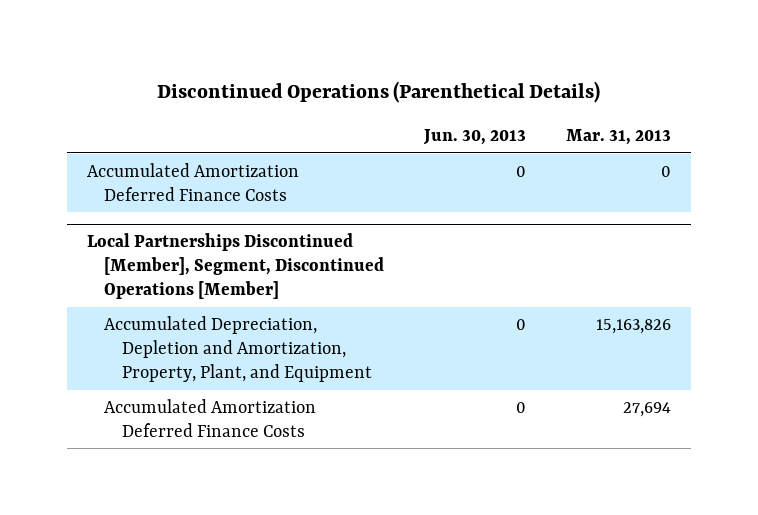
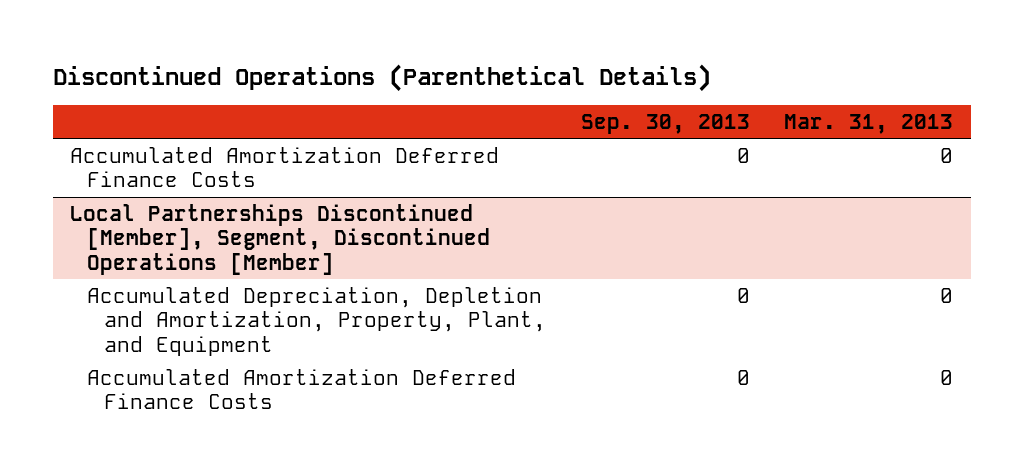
[423,129,527,146] Jun. 30, 2013 -> none
none -> [580,113,750,134] Sep. 30, 2013
[596,318,672,334] 15,163,826 -> [940,287,954,303] 0
[623,401,672,417] 27,694 -> [940,369,954,385] 0

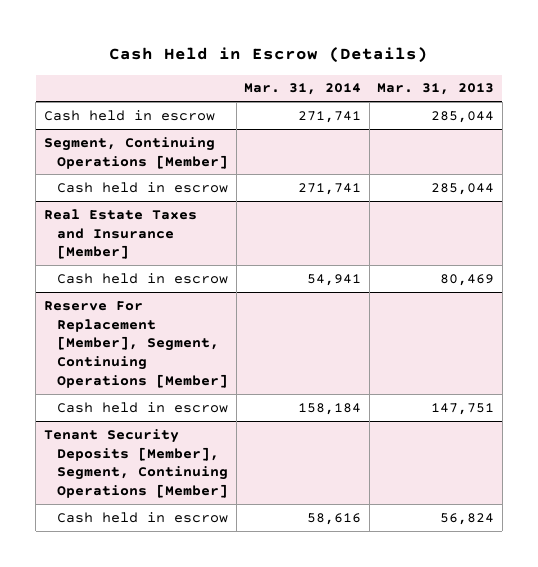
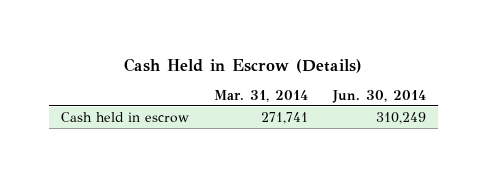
[377,83,495,96] Mar. 31, 2013 -> none
none -> [331,90,426,104] Jun. 30, 2014
[43,136,229,169] Segment, Continuing Operations [Member] -> none
[57,181,229,193] Cash held in escrow -> none
[43,208,197,260] Real Estate Taxes and Insurance [Member] -> none
[57,272,229,284] Cash held in escrow -> none
[43,300,229,388] Reserve For Replacement [Member], Segment, Continuing Operations [Member] -> none
[57,401,229,413] Cash held in escrow -> none
[43,428,229,499] Tenant Security Deposits [Member], Segment, Continuing Operations [Member] -> none
[57,511,229,523] Cash held in escrow -> none

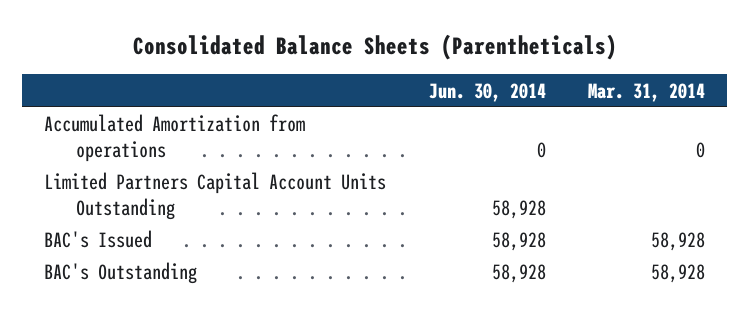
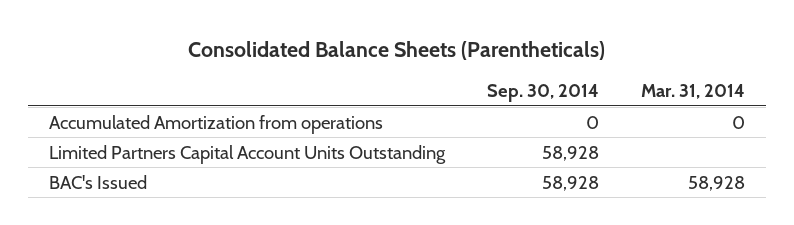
[428,82,546,102] Jun. 30, 2014 -> none
none -> [487,84,600,103] Sep. 30, 2014
[43,262,197,285] BAC's Outstanding -> none

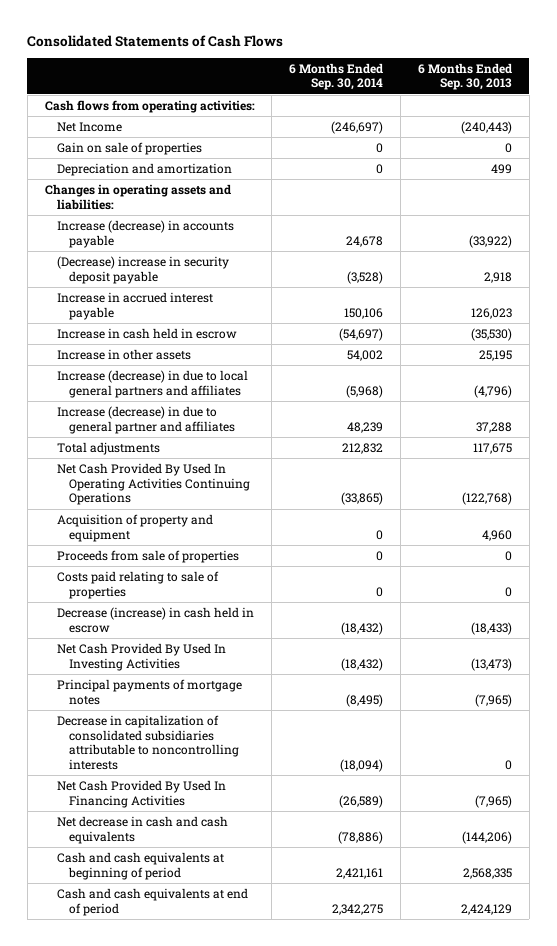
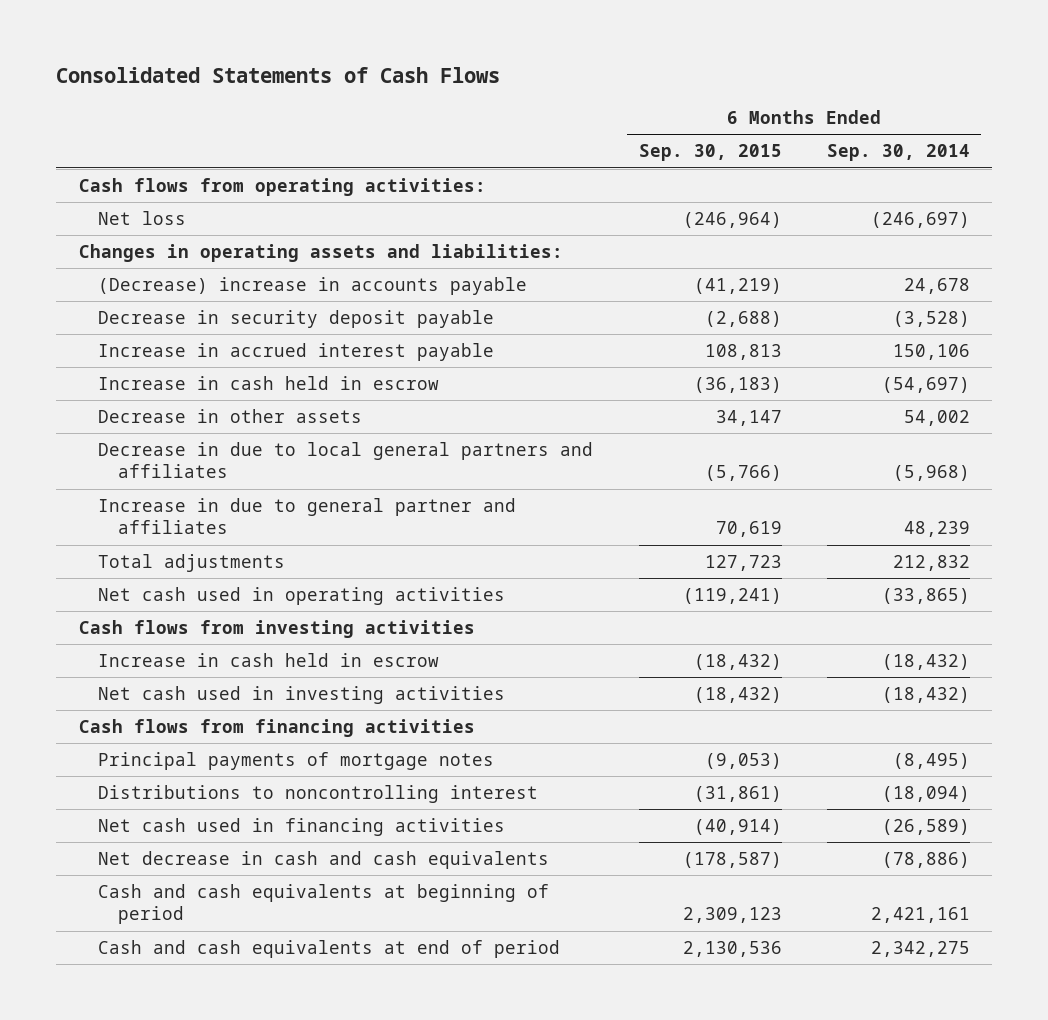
[417,62,512,91] 6 Months Ended Sep. 30, 2013 -> none
none -> [638,144,782,162] Sep. 30, 2015
[56,141,202,155] Gain on sale of properties -> none
[56,162,232,176] Depreciation and amortization -> none
[56,121,122,132] Net Income -> [98,211,187,226] Net loss
[56,219,234,248] Increase (decrease) in accounts payable -> [98,277,528,296] (Decrease) increase in accounts payable
[56,255,229,284] (Decrease) increase in security deposit payable -> [98,310,495,329] Decrease in security deposit payable
[56,348,191,360] Increase in other assets -> [98,409,363,424] Decrease in other assets
[56,369,248,398] Increase (decrease) in due to local general partners and affiliates -> [98,442,594,479] Decrease in due to local general partners and affiliates
[56,405,235,434] Increase (decrease) in due to general partner and affiliates -> [98,498,517,535] Increase in due to general partner and affiliates
[56,513,213,542] Acquisition of property and equipment -> none
[56,549,239,563] Proceeds from sale of properties -> none
[56,570,219,599] Costs paid relating to sale of properties -> none
[56,462,250,506] Net Cash Provided By Used In Operating Activities Continuing Operations -> [98,587,506,606] Net cash used in operating activities
none -> [78,620,475,639] Cash flows from investing activities
[56,606,254,633] Decrease (increase) in cash held in escrow -> [98,653,440,668] Increase in cash held in escrow
[56,642,226,671] Net Cash Provided By Used In Investing Activities -> [98,686,506,705] Net cash used in investing activities
none -> [78,719,475,738] Cash flows from financing activities
[56,714,239,770] Decrease in capitalization of consolidated subsidiaries attributable to noncontrolling interests -> [98,785,539,804] Distributions to noncontrolling interest
[56,779,226,808] Net Cash Provided By Used In Financing Activities -> [98,818,506,837] Net cash used in financing activities

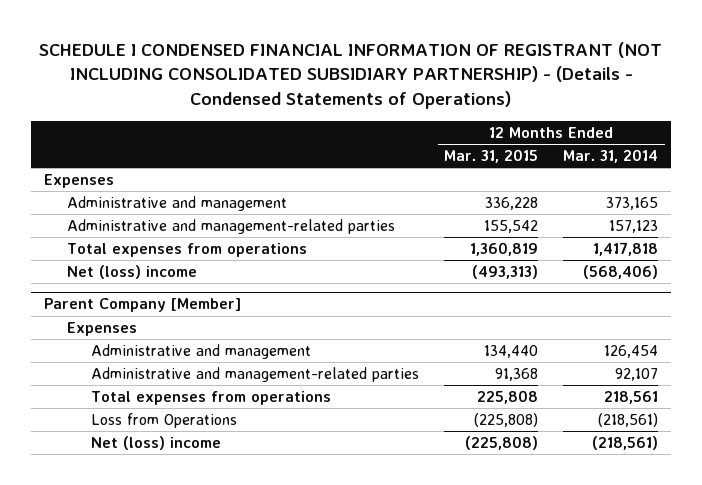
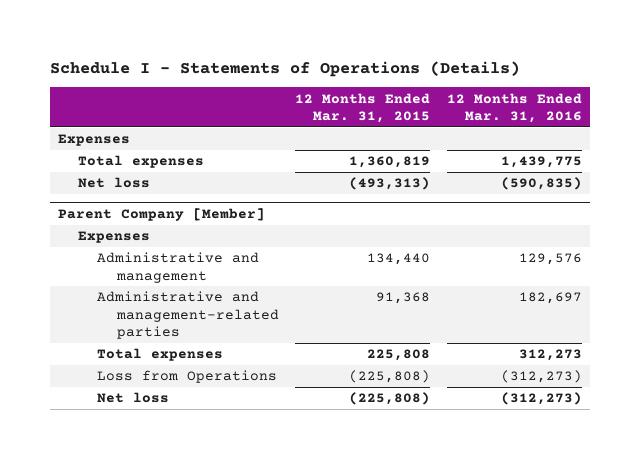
[38,41,662,110] SCHEDULE I CONDENSED FINANCIAL INFORMATION OF REGISTRANT (NOT INCLUDING CONSOLIDATED SUBSIDIARY PARTNERSHIP) - (Details - Condensed Statements of Operations) -> [49,60,520,77] Schedule I - Statements of Operations (Details)
[563,149,659,164] Mar. 31, 2014 -> none
none -> [446,92,582,124] 12 Months Ended Mar. 31, 2016
[67,195,288,211] Administrative and management -> none
[67,218,396,234] Administrative and management-related parties -> none
[67,242,308,257] Total expenses from operations -> [77,155,204,169] Total expenses
[67,264,198,279] Net (loss) income -> [77,177,150,189] Net loss
[90,390,331,405] Total expenses from operations -> [97,348,224,362] Total expenses
[90,435,221,450] Net (loss) income -> [97,392,170,404] Net loss

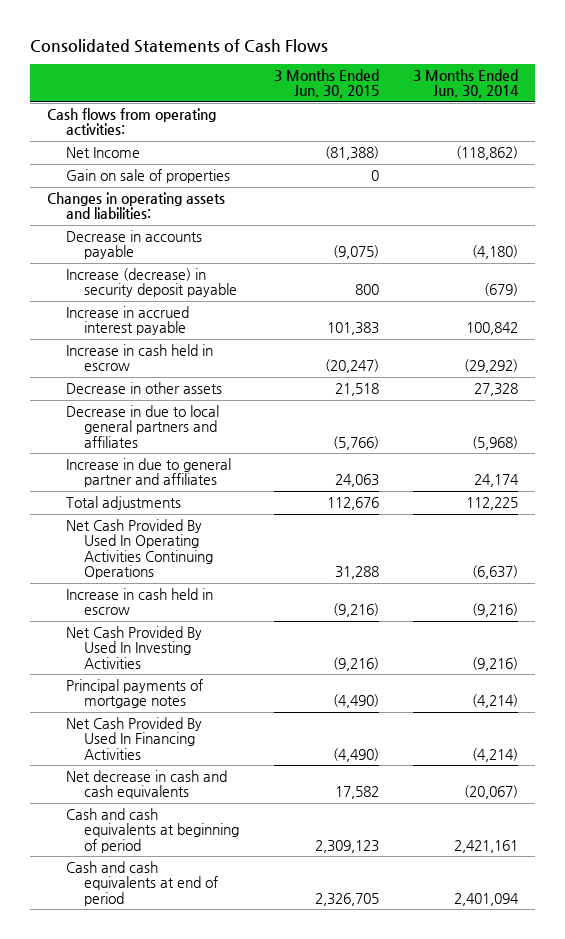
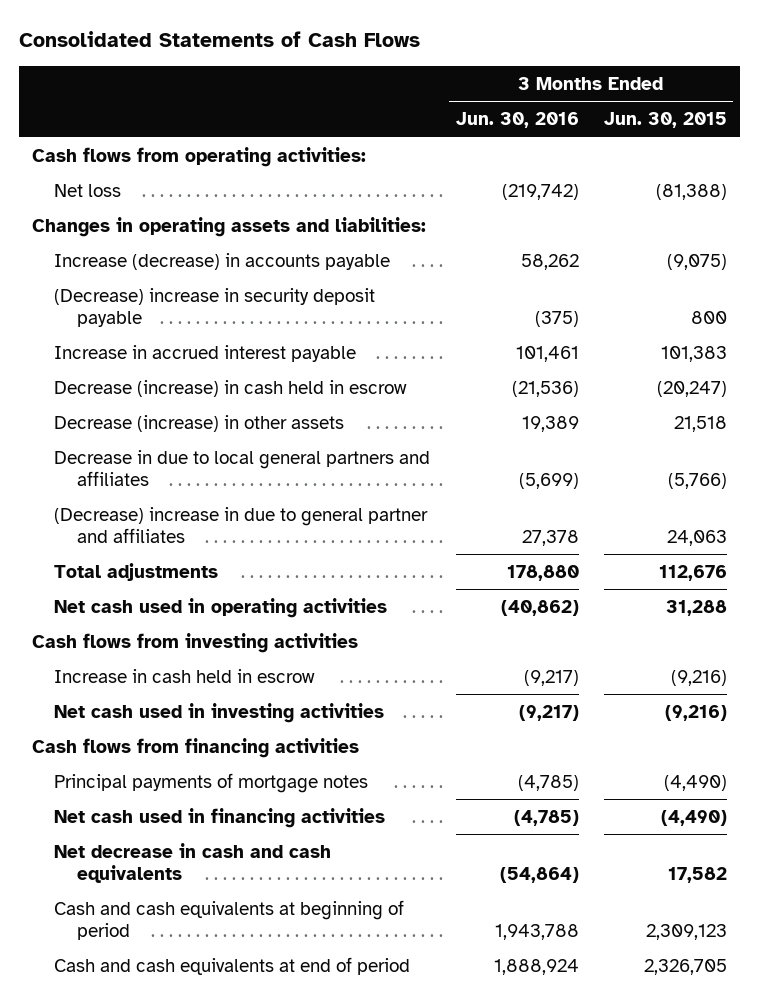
[412,68,519,99] 3 Months Ended Jun. 30, 2014 -> none
none -> [455,112,579,129] Jun. 30, 2016
[65,169,230,184] Gain on sale of properties -> none
[65,147,140,159] Net Income -> [54,183,122,197] Net loss
[65,230,202,260] Decrease in accounts payable -> [54,252,391,270] Increase (decrease) in accounts payable
[65,268,238,298] Increase (decrease) in security deposit payable -> [54,287,376,327] (Decrease) increase in security deposit payable
[65,344,213,372] Increase in cash held in escrow -> [54,379,408,397] Decrease (increase) in cash held in escrow
[65,382,222,395] Decrease in other assets -> [54,414,345,432] Decrease (increase) in other assets
[65,458,231,488] Increase in due to general partner and affiliates -> [54,506,429,543] (Decrease) increase in due to general partner and affiliates
[65,519,214,579] Net Cash Provided By Used In Operating Activities Continuing Operations -> [54,597,388,618] Net cash used in operating activities
none -> [31,632,358,653] Cash flows from investing activities
[65,626,202,669] Net Cash Provided By Used In Investing Activities -> [54,702,385,723] Net cash used in investing activities
none -> [31,737,359,758] Cash flows from financing activities
[65,717,202,760] Net Cash Provided By Used In Financing Activities -> [54,807,386,828] Net cash used in financing activities

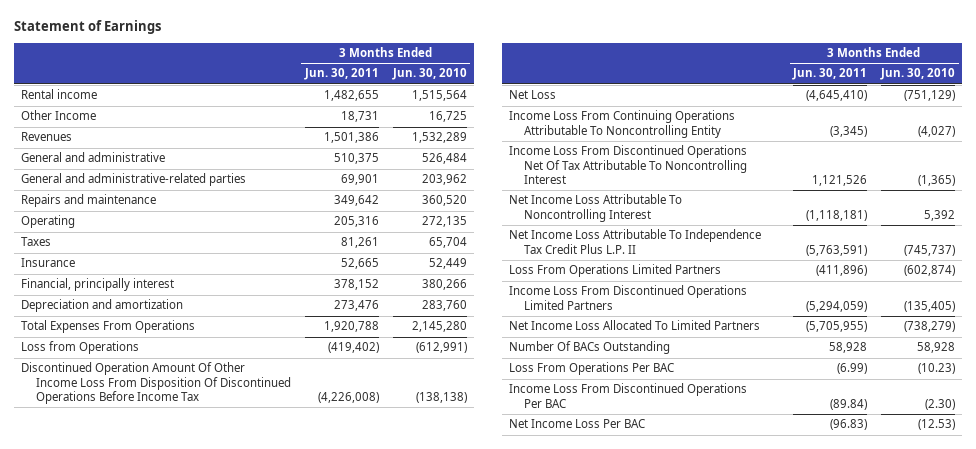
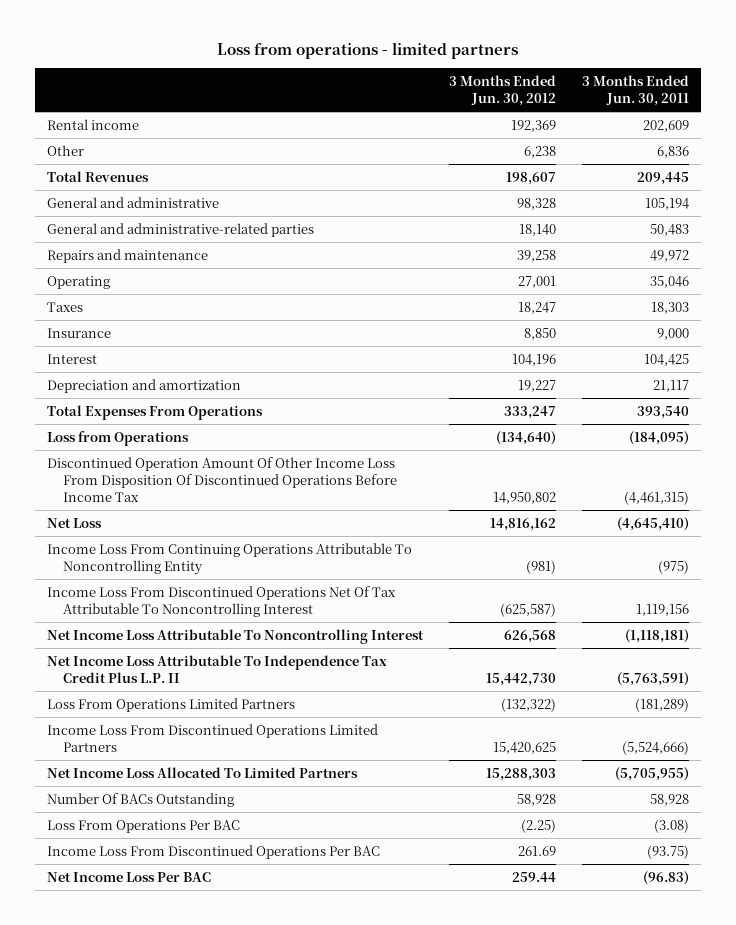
[13,20,161,35] Statement of Earnings -> [216,41,518,59] Loss from operations - limited partners
[391,68,467,81] Jun. 30, 2010 -> none
none -> [448,74,556,106] 3 Months Ended Jun. 30, 2012
[323,90,379,102] 1,482,655 -> [642,119,689,132] 202,609
[20,110,96,121] Other Income -> [47,144,85,156] Other
[340,111,379,123] 18,731 -> [656,145,689,158] 6,836
[20,132,72,142] Revenues -> [47,170,150,182] Total Revenues
[323,132,379,144] 1,501,386 -> [636,171,689,185] 209,445
[333,153,379,165] 510,375 -> [644,197,689,210] 105,194
[340,174,379,186] 69,901 -> [649,223,689,236] 50,483
[333,195,379,207] 349,642 -> [649,249,689,262] 49,972
[333,216,379,228] 205,316 -> [649,275,689,288] 35,046
[340,237,379,249] 81,261 -> [650,301,689,314] 18,303
[340,258,379,270] 52,665 -> [656,327,689,340] 9,000
[20,278,174,292] Financial, principally interest -> [47,353,98,364] Interest
[333,279,379,291] 378,152 -> [643,353,689,366] 104,425
[333,300,379,312] 273,476 -> [652,379,689,392] 21,117
[323,321,379,333] 1,920,788 -> [636,405,689,419] 393,540
[327,342,379,354] (419,402) -> [628,430,689,445] (184,095)
[317,391,379,403] (4,226,008) -> [623,490,689,505] (4,461,315)
[830,125,868,137] (3,345) -> [657,559,689,574] (975)
[812,174,868,186] 1,121,526 -> [635,603,689,616] 1,119,156
[816,265,868,277] (411,896) -> [634,697,689,712] (181,289)
[806,300,868,312] (5,294,059) -> [621,740,689,755] (5,524,666)
[837,363,868,375] (6.99) -> [653,818,689,833] (3.08)
[830,398,868,410] (89.84) -> [646,844,689,859] (93.75)

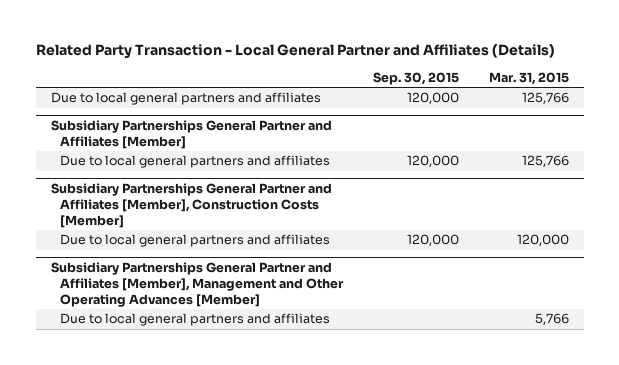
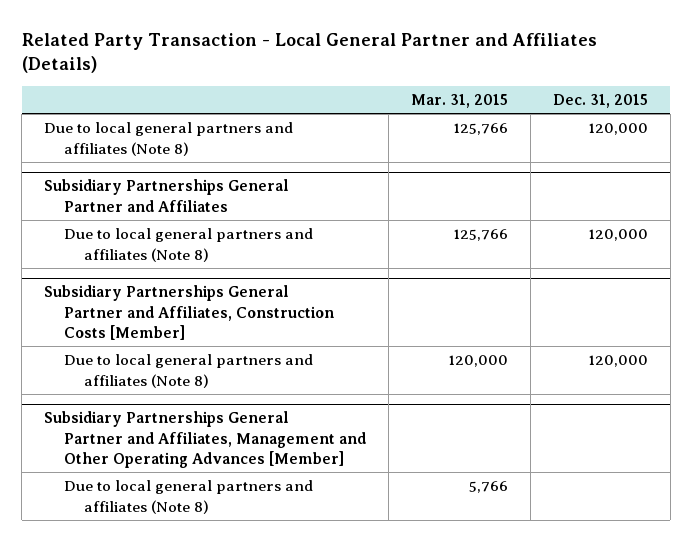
[372,71,459,85] Sep. 30, 2015 -> none
none -> [552,93,648,108] Dec. 31, 2015
[50,92,321,106] Due to local general partners and affiliates -> [43,122,293,156] Due to local general partners and affiliates (Note 8)
[50,120,332,150] Subsidiary Partnerships General Partner and Affiliates [Member] -> [43,179,289,212] Subsidiary Partnerships General Partner and Affiliates
[60,155,331,169] Due to local general partners and affiliates -> [63,228,313,262] Due to local general partners and affiliates (Note 8)
[50,183,332,228] Subsidiary Partnerships General Partner and Affiliates [Member], Construction Costs [Member] -> [43,285,334,340] Subsidiary Partnerships General Partner and Affiliates, Construction Costs [Member]
[60,234,331,248] Due to local general partners and affiliates -> [63,354,313,388] Due to local general partners and affiliates (Note 8)
[50,262,345,307] Subsidiary Partnerships General Partner and Affiliates [Member], Management and Other Operating Advances [Member] -> [43,411,366,468] Subsidiary Partnerships General Partner and Affiliates, Management and Other Operating Advances [Member]
[60,313,331,327] Due to local general partners and affiliates -> [63,480,313,514] Due to local general partners and affiliates (Note 8)

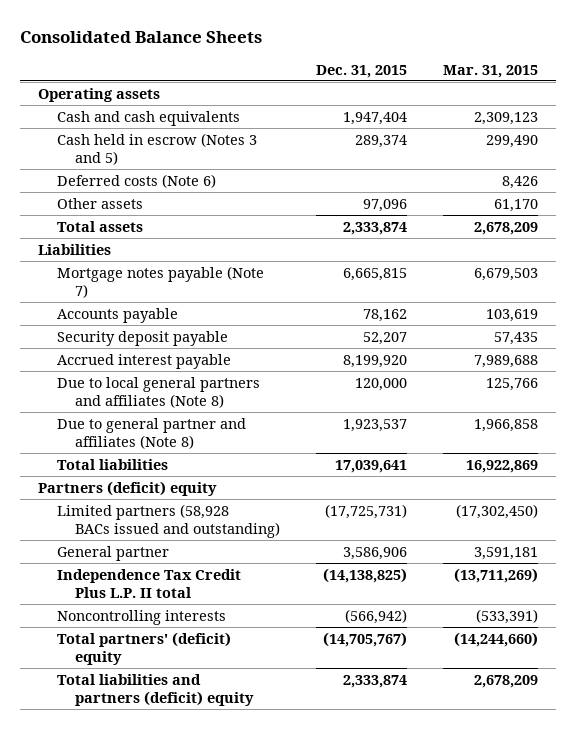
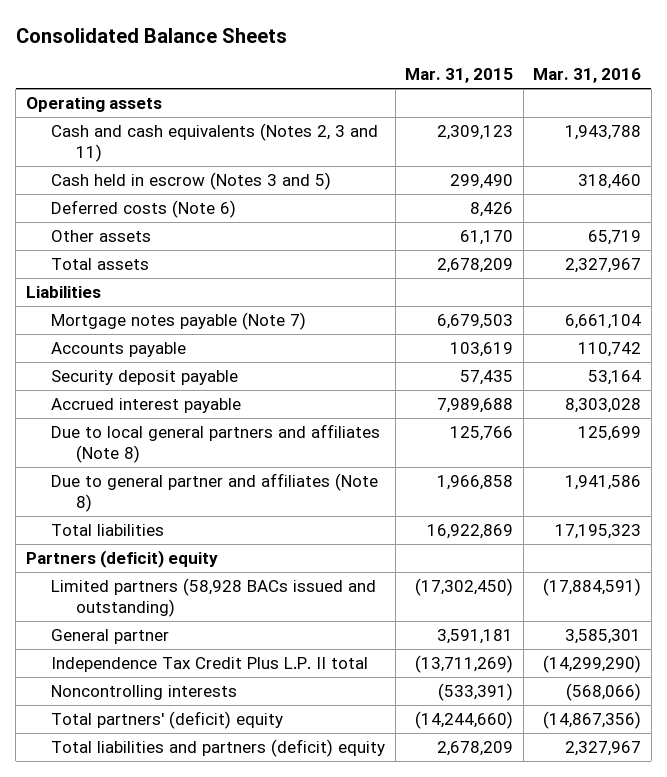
[315,64,407,78] Dec. 31, 2015 -> none
none -> [533,68,642,84] Mar. 31, 2016
[56,110,240,126] Cash and cash equivalents -> [51,123,379,162] Cash and cash equivalents (Notes 2, 3 and 11)

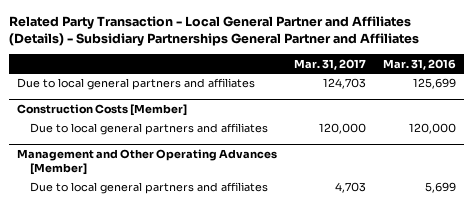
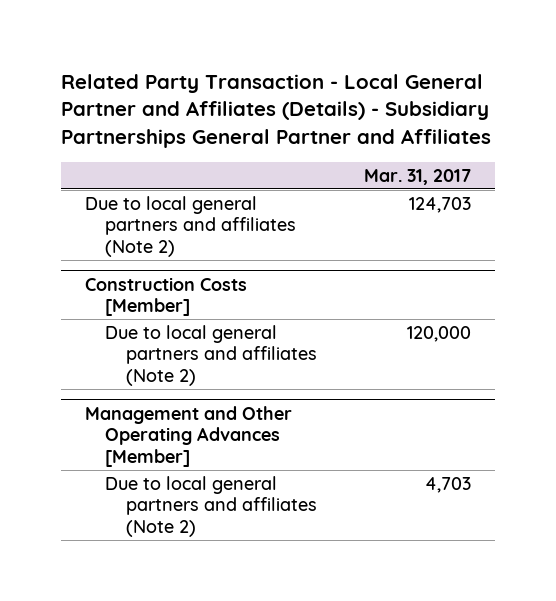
[382,58,456,70] Mar. 31, 2016 -> none
[17,78,256,91] Due to local general partners and affiliates -> [84,195,297,258] Due to local general partners and affiliates (Note 2)
[29,123,268,136] Due to local general partners and affiliates -> [105,324,317,387] Due to local general partners and affiliates (Note 2)
[29,182,268,195] Due to local general partners and affiliates -> [105,475,317,538] Due to local general partners and affiliates (Note 2)

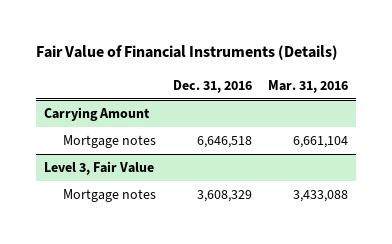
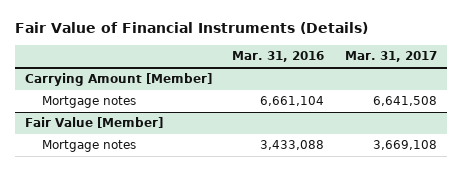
[172,79,252,93] Dec. 31, 2016 -> none
none -> [344,51,437,63] Mar. 31, 2017
[43,107,150,122] Carrying Amount -> [25,73,213,87] Carrying Amount [Member]
[43,161,154,176] Level 3, Fair Value -> none
none -> [25,117,164,129] Fair Value [Member]

